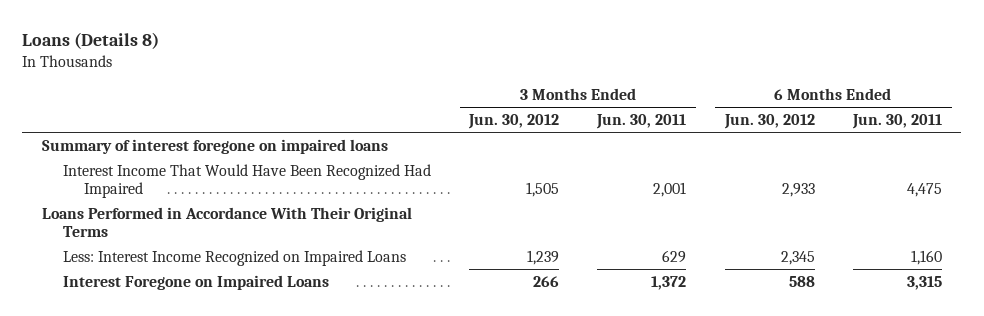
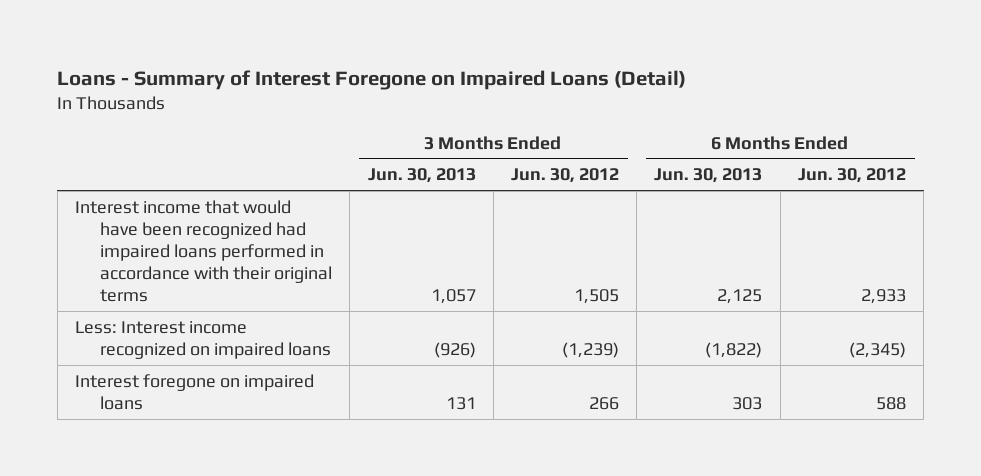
[22,32,160,50] Loans (Details 8) -> [57,69,687,90] Loans - Summary of Interest Foregone on Impaired Loans (Detail)
[596,114,687,130] Jun. 30, 2011 -> none
[852,114,943,130] Jun. 30, 2011 -> none
none -> [367,168,476,184] Jun. 30, 2013
none -> [654,168,763,184] Jun. 30, 2013
[41,138,388,154] Summary of interest foregone on impaired loans -> none
[41,206,412,237] Loans Performed in Accordance With Their Original Terms -> none
[62,163,431,198] Interest Income That Would Have Been Recognized Had Impaired -> [74,199,333,303] Interest income that would have been recognized had impaired loans performed in accordance with their original terms
[62,249,406,266] Less: Interest Income Recognized on Impaired Loans -> [74,320,332,359] Less: Interest income recognized on impaired loans
[527,249,560,265] 1,239 -> [562,341,620,358] (1,239)
[780,250,815,265] 2,345 -> [848,341,906,358] (2,345)
[62,274,329,290] Interest Foregone on Impaired Loans -> [74,373,314,410] Interest foregone on impaired loans

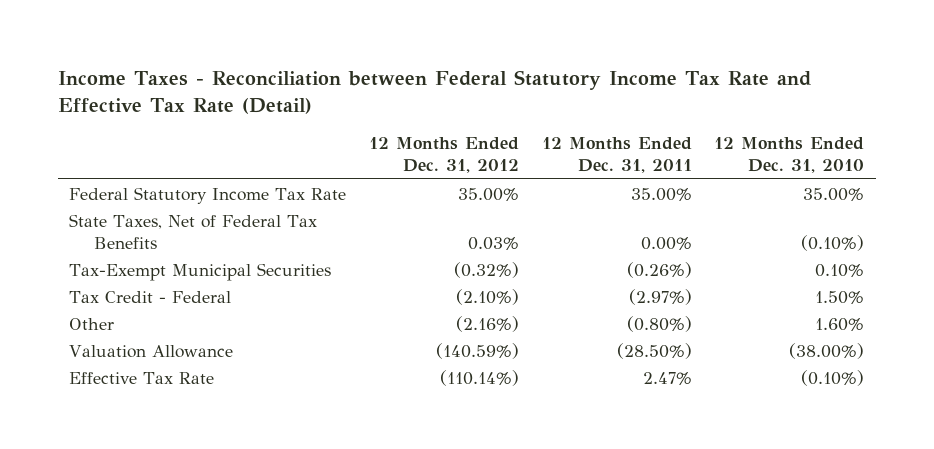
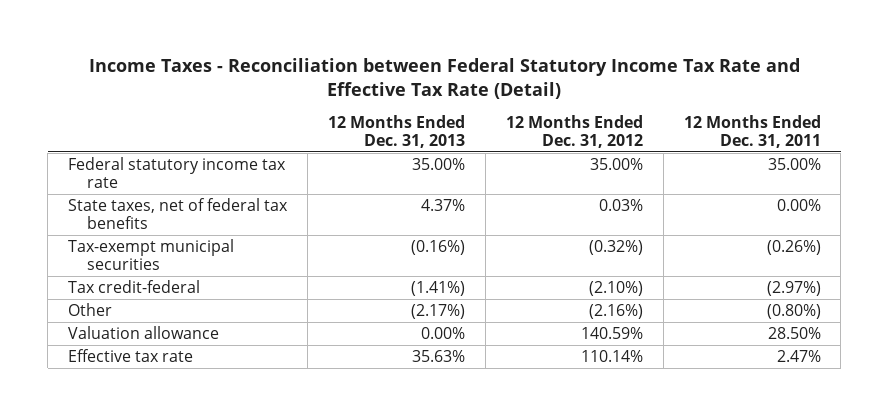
[714,137,865,173] 12 Months Ended Dec. 31, 2010 -> none
none -> [327,114,465,148] 12 Months Ended Dec. 31, 2013
[69,186,347,204] Federal Statutory Income Tax Rate -> [68,156,287,188] Federal statutory income tax rate
[69,213,318,249] State Taxes, Net of Federal Tax Benefits -> [68,197,289,229] State taxes, net of federal tax benefits
[69,262,332,281] Tax-Exempt Municipal Securities -> [68,238,235,270] Tax-exempt municipal securities
[69,290,232,303] Tax Credit - Federal -> [68,279,201,293] Tax credit-federal
[69,344,234,358] Valuation Allowance -> [68,325,220,339] Valuation allowance
[435,342,519,359] (140.59%) -> [580,326,643,339] 140.59%
[616,342,692,359] (28.50%) -> [767,326,821,339] 28.50%
[69,371,215,384] Effective Tax Rate -> [68,348,194,362] Effective tax rate
[439,369,519,386] (110.14%) -> [580,349,643,362] 110.14%

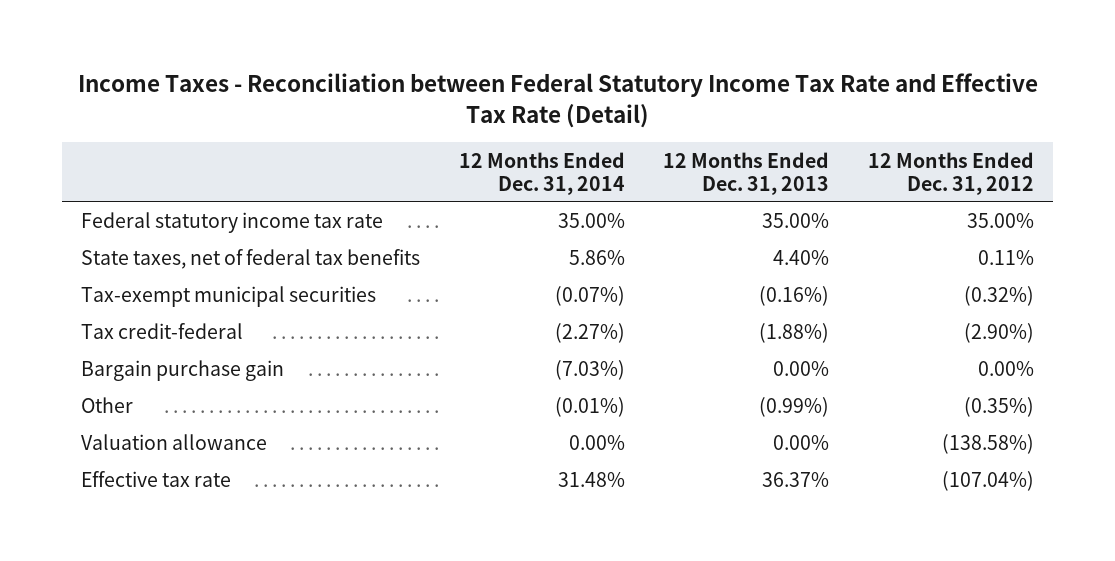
[683,114,821,148] 12 Months Ended Dec. 31, 2011 -> none
none -> [458,151,625,195] 12 Months Ended Dec. 31, 2014
[420,198,465,211] 4.37% -> [773,250,830,266] 4.40%
[598,198,643,211] 0.03% -> [977,250,1034,266] 0.11%
[410,280,465,296] (1.41%) -> [759,323,830,344] (1.88%)
[588,280,643,296] (2.10%) -> [963,323,1034,344] (2.90%)
none -> [81,360,285,382] Bargain purchase gain
[410,303,465,319] (2.17%) -> [759,397,830,418] (0.99%)
[588,303,643,319] (2.16%) -> [963,397,1034,418] (0.35%)
[580,326,643,339] 140.59% -> [941,434,1034,455] (138.58%)
[411,349,465,362] 35.63% -> [762,472,830,488] 36.37%
[580,349,643,362] 110.14% -> [941,471,1034,492] (107.04%)

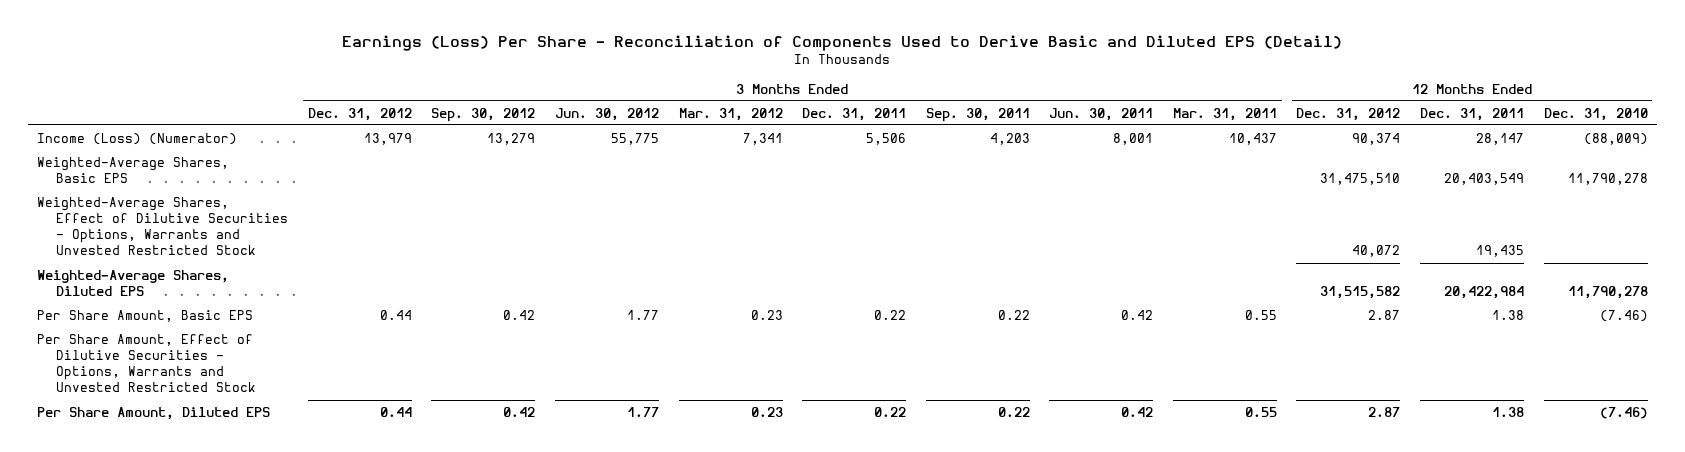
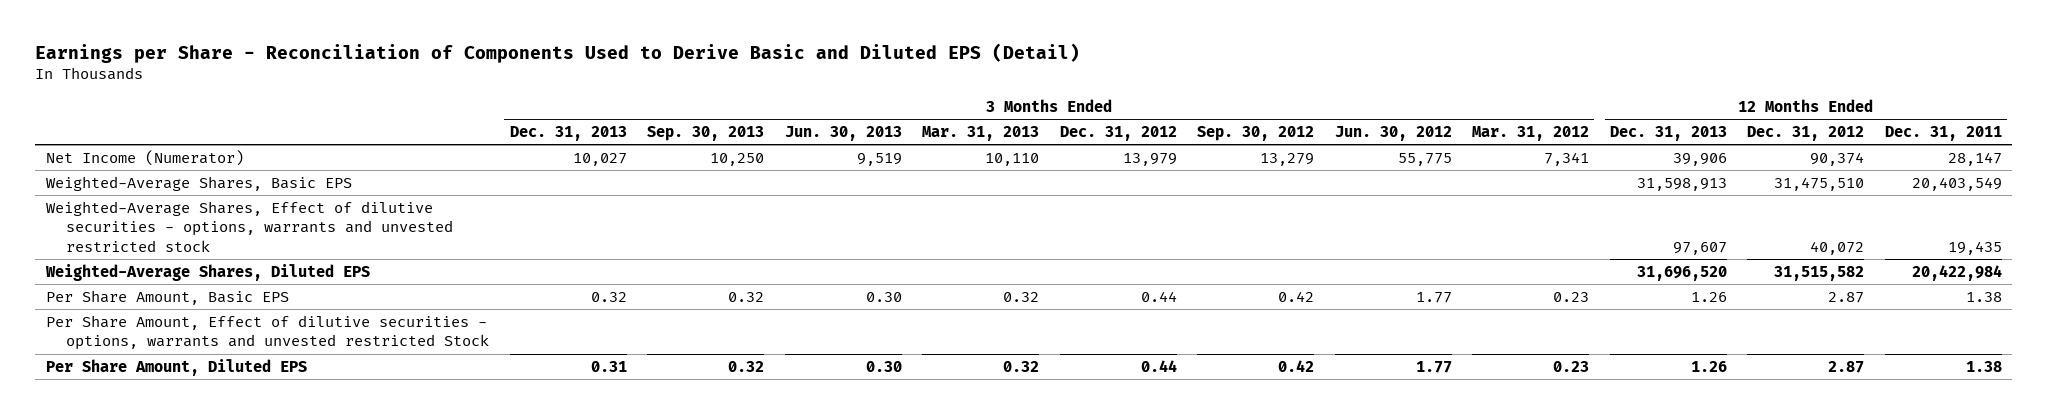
[342,35,1343,52] Earnings (Loss) Per Share - Reconciliation of Components Used to Derive Basic and Diluted EPS (Detail) -> [35,42,1081,63] Earnings per Share - Reconciliation of Components Used to Derive Basic and Diluted EPS (Detail)
[802,107,907,121] Dec. 31, 2011 -> none
[925,107,1030,122] Sep. 30, 2011 -> none
[1049,107,1154,121] Jun. 30, 2011 -> none
[1172,107,1277,121] Mar. 31, 2011 -> none
[1543,107,1648,121] Dec. 31, 2010 -> none
none -> [509,126,627,142] Dec. 31, 2013
none -> [647,126,765,142] Sep. 30, 2013
none -> [784,126,902,142] Jun. 30, 2013
none -> [922,126,1040,142] Mar. 31, 2013
none -> [1609,126,1727,142] Dec. 31, 2013
[37,132,238,145] Income (Loss) (Numerator) -> [45,149,244,166] Net Income (Numerator)
[37,196,289,256] Weighted-Average Shares, Effect of Dilutive Securities - Options, Warrants and Unvested Restricted Stock -> [45,200,454,253] Weighted-Average Shares, Effect of dilutive securities - options, warrants and unvested restricted stock
[37,333,257,393] Per Share Amount, Effect of Dilutive Securities - Options, Warrants and Unvested Restricted Stock -> [45,314,490,351] Per Share Amount, Effect of dilutive securities - options, warrants and unvested restricted Stock

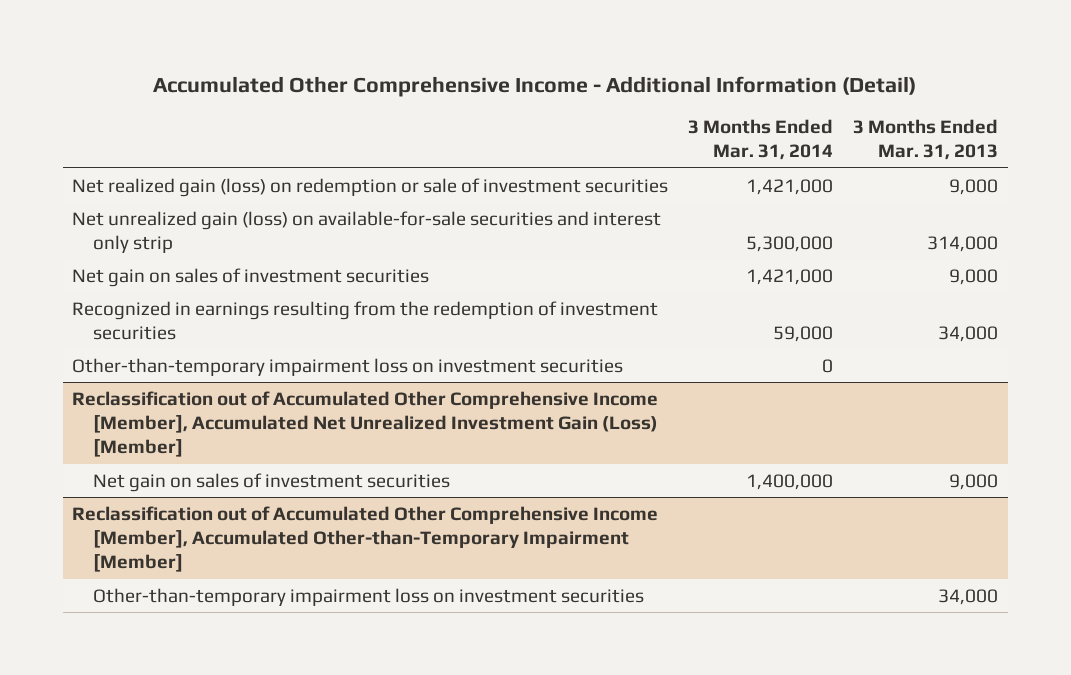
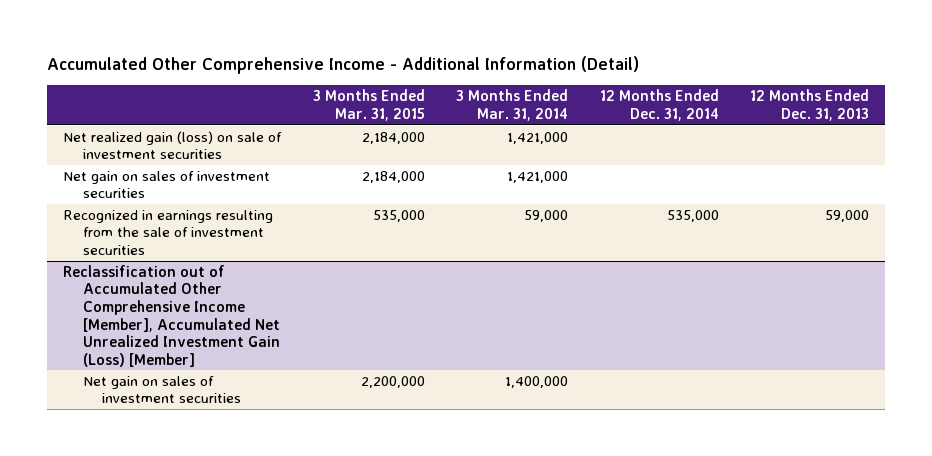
[853,119,999,161] 3 Months Ended Mar. 31, 2013 -> none
none -> [312,89,425,121] 3 Months Ended Mar. 31, 2015
none -> [599,89,719,121] 12 Months Ended Dec. 31, 2014
none -> [750,89,870,121] 12 Months Ended Dec. 31, 2013
[72,210,662,253] Net unrealized gain (loss) on available-for-sale securities and interest only strip -> none
[72,177,669,197] Net realized gain (loss) on redemption or sale of investment securities -> [63,130,283,160] Net realized gain (loss) on sale of investment securities
[72,357,624,376] Other-than-temporary impairment loss on investment securities -> none
[72,300,659,340] Recognized in earnings resulting from the redemption of investment securities -> [63,209,274,255] Recognized in earnings resulting from the sale of investment securities
[72,505,659,572] Reclassification out of Accumulated Other Comprehensive Income [Member], Accumulated Other-than-Temporary Impairment [Member] -> none
[93,587,645,606] Other-than-temporary impairment loss on investment securities -> none

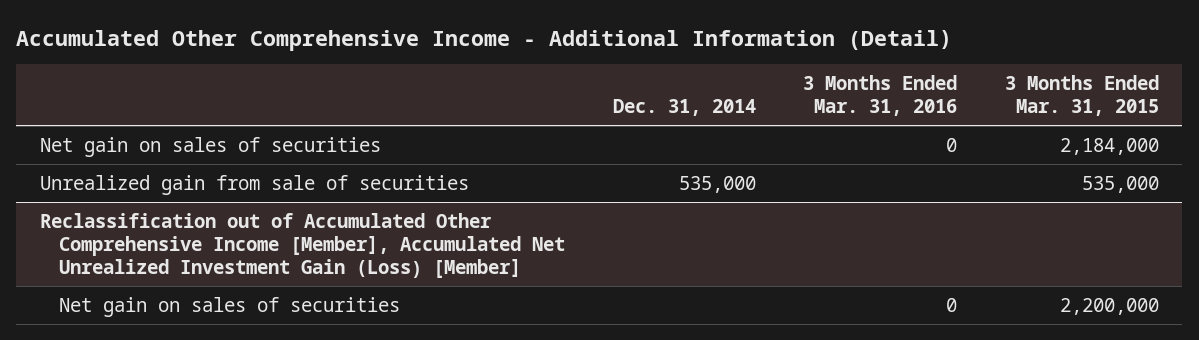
[456,89,569,121] 3 Months Ended Mar. 31, 2014 -> none
[599,89,719,121] 12 Months Ended Dec. 31, 2014 -> none
[750,89,870,121] 12 Months Ended Dec. 31, 2013 -> none
none -> [612,99,756,117] Dec. 31, 2014
none -> [803,75,958,117] 3 Months Ended Mar. 31, 2016
[63,130,283,160] Net realized gain (loss) on sale of investment securities -> none
[63,170,271,199] Net gain on sales of investment securities -> [40,136,382,157] Net gain on sales of securities
[63,209,274,255] Recognized in earnings resulting from the sale of investment securities -> [40,174,470,195] Unrealized gain from sale of securities
[82,375,242,404] Net gain on sales of investment securities -> [59,296,401,317] Net gain on sales of securities

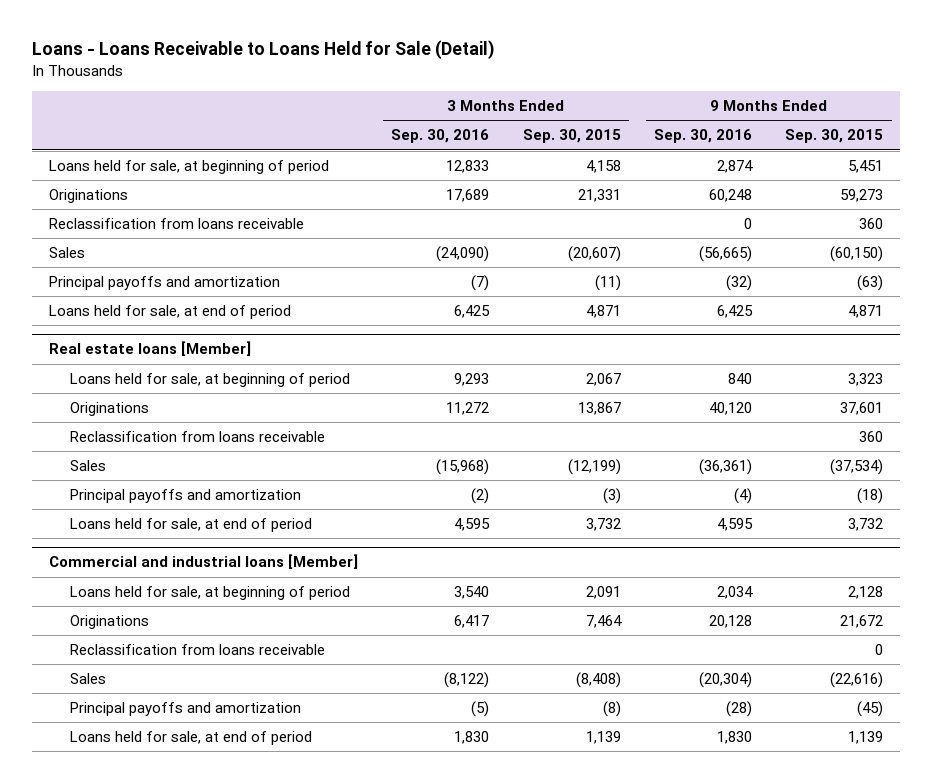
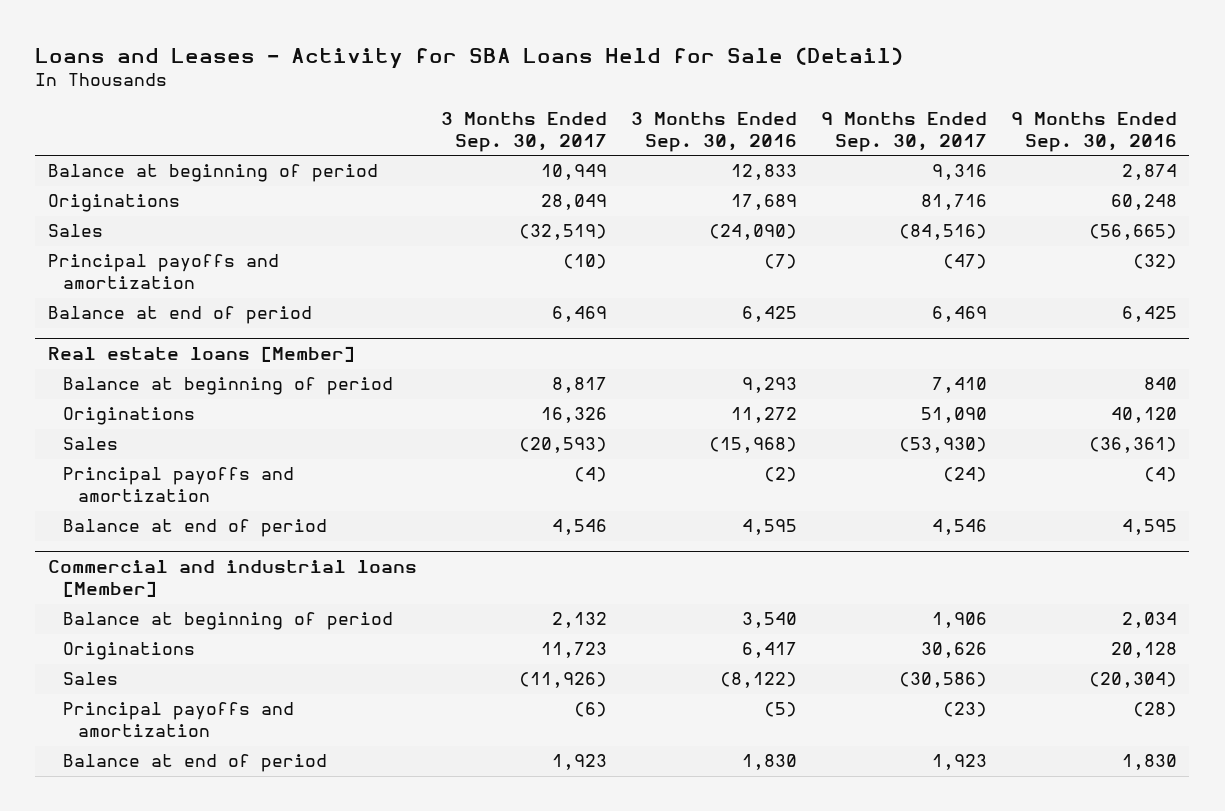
[32,40,496,60] Loans - Loans Receivable to Loans Held for Sale (Detail) -> [35,46,904,69] Loans and Leases - Activity for SBA Loans Held for Sale (Detail)
[522,129,621,144] Sep. 30, 2015 -> none
[785,129,884,144] Sep. 30, 2015 -> none
none -> [440,112,607,152] 3 Months Ended Sep. 30, 2017
none -> [821,112,988,152] 9 Months Ended Sep. 30, 2017
[48,160,329,175] Loans held for sale, at beginning of period -> [47,164,378,183] Balance at beginning of period
[48,218,304,230] Reclassification from loans receivable -> none
[48,305,291,320] Loans held for sale, at end of period -> [47,306,312,325] Balance at end of period
[70,373,351,388] Loans held for sale, at beginning of period -> [62,377,393,396] Balance at beginning of period
[70,431,326,443] Reclassification from loans receivable -> none
[70,518,313,533] Loans held for sale, at end of period -> [62,519,327,538] Balance at end of period
[70,586,351,601] Loans held for sale, at beginning of period -> [62,612,393,631] Balance at beginning of period
[70,644,326,656] Reclassification from loans receivable -> none
[70,731,313,746] Loans held for sale, at end of period -> [62,754,327,773] Balance at end of period

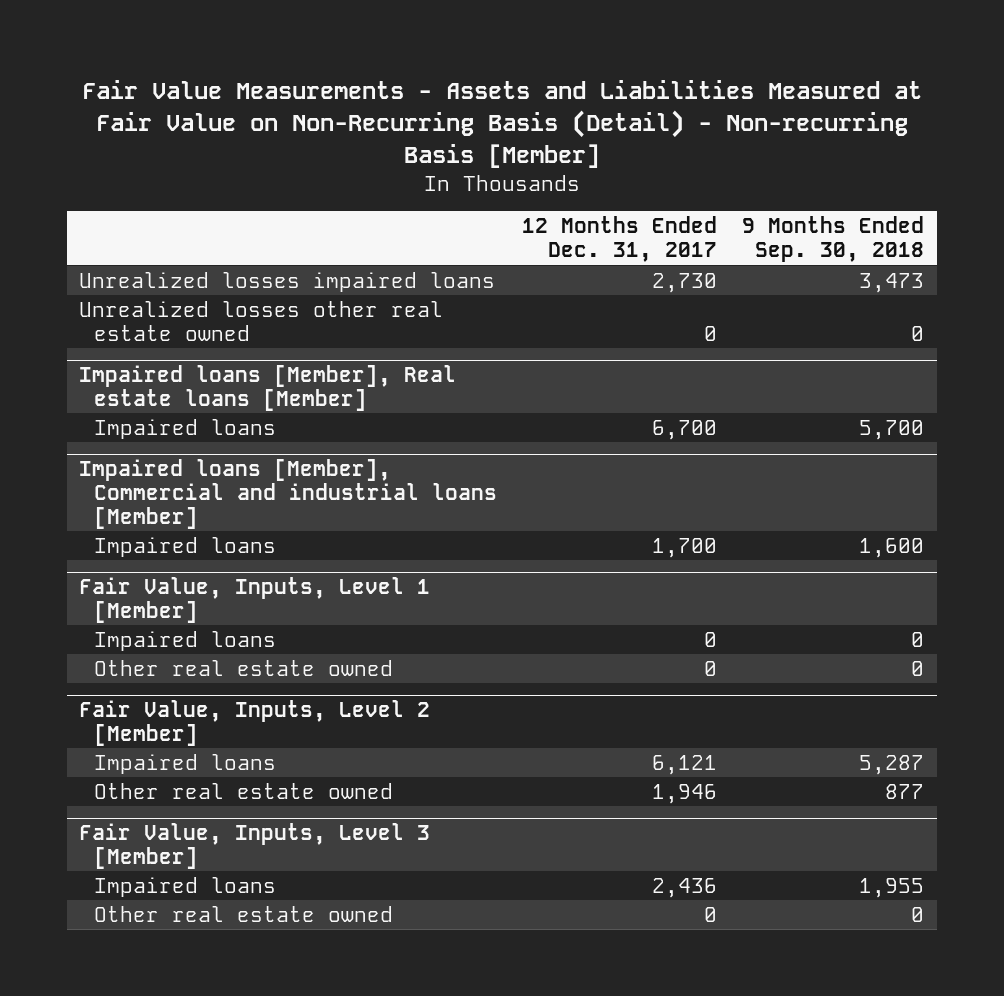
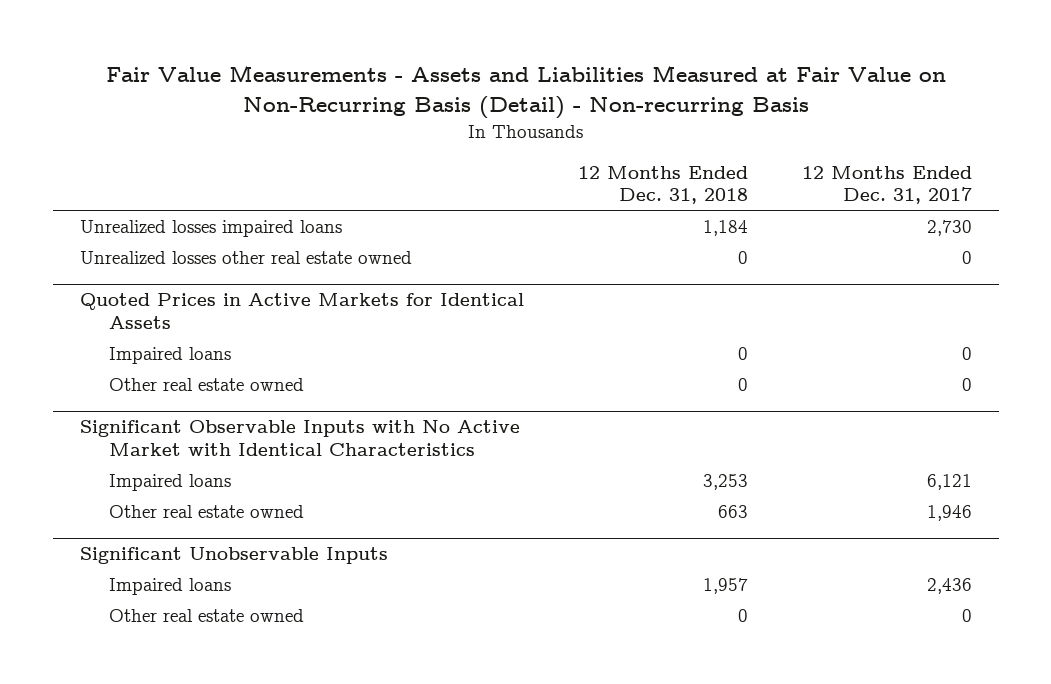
[81,79,922,168] Fair Value Measurements - Assets and Liabilities Measured at Fair Value on Non-Recurring Basis (Detail) - Non-recurring Basis [Member] -> [105,65,946,119] Fair Value Measurements - Assets and Liabilities Measured at Fair Value on Non-Recurring Basis (Detail) - Non-recurring Basis
[742,216,925,263] 9 Months Ended Sep. 30, 2018 -> none
none -> [577,165,748,205] 12 Months Ended Dec. 31, 2018
[79,364,457,411] Impaired loans [Member], Real estate loans [Member] -> none
[94,418,277,439] Impaired loans -> none
[79,458,498,529] Impaired loans [Member], Commercial and industrial loans [Member] -> none
[94,536,277,557] Impaired loans -> none
[79,576,431,623] Fair Value, Inputs, Level 1 [Member] -> [79,293,524,329] Quoted Prices in Active Markets for Identical Assets
[79,699,431,746] Fair Value, Inputs, Level 2 [Member] -> [79,420,520,456] Significant Observable Inputs with No Active Market with Identical Characteristics
[79,822,431,869] Fair Value, Inputs, Level 3 [Member] -> [79,547,388,565] Significant Unobservable Inputs

